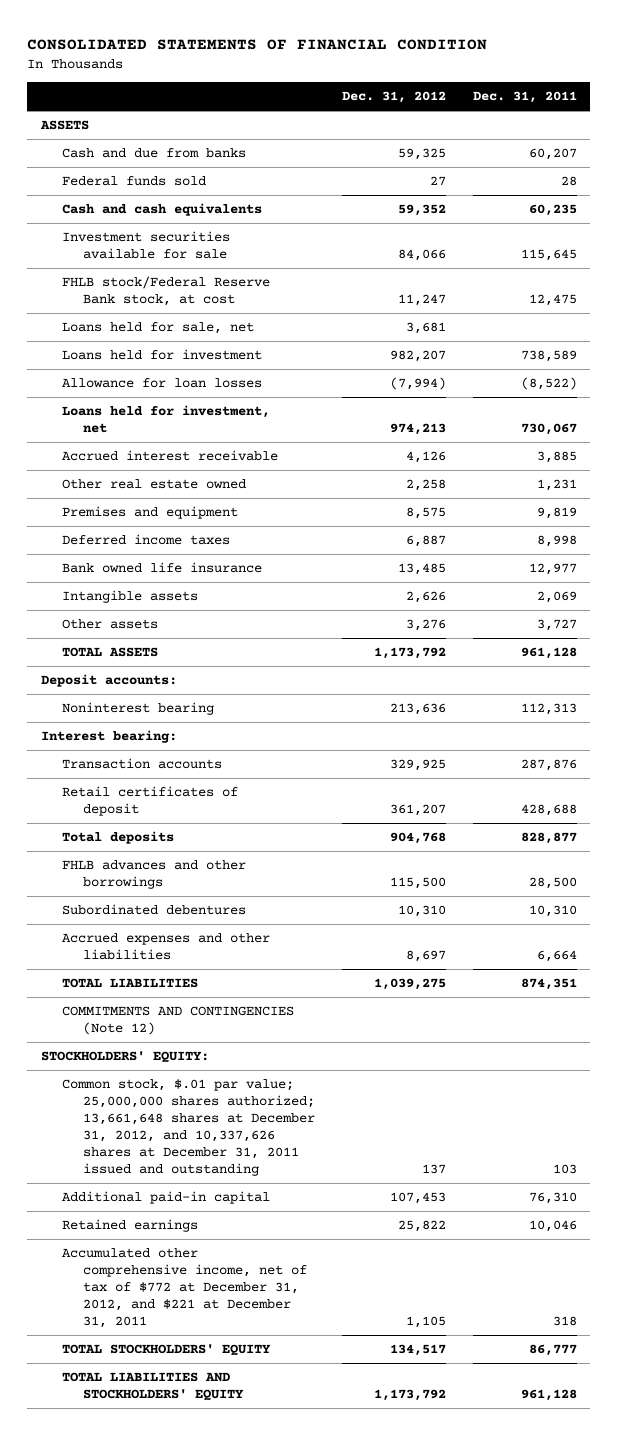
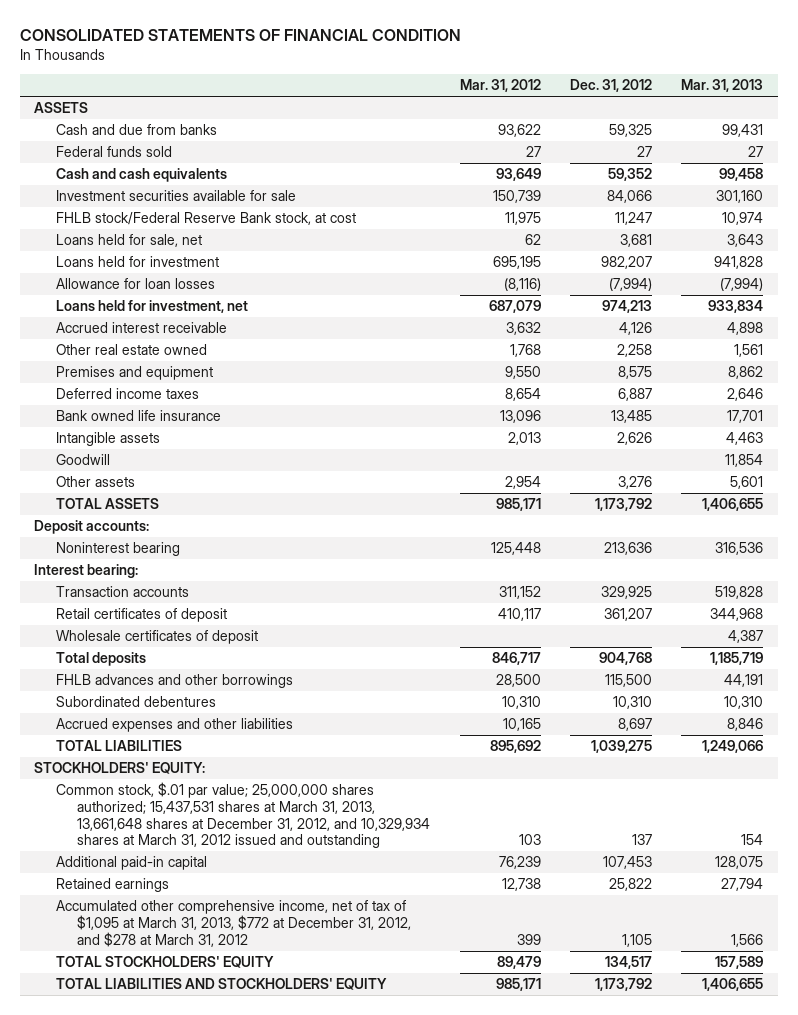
[472,91,577,104] Dec. 31, 2011 -> none
none -> [459,78,541,92] Mar. 31, 2012
none -> [681,78,764,92] Mar. 31, 2013
none -> [55,454,110,466] Goodwill
none -> [55,630,258,645] Wholesale certificates of deposit
[61,1005,294,1035] COMMITMENTS AND CONTINGENCIES (Note 12) -> none
[61,1078,316,1176] Common stock, $.01 par value; 25,000,000 shares authorized; 13,661,648 shares at December 31, 2012, and 10,337,626 shares at December 31, 2011 issued and outstanding -> [55,782,431,849] Common stock, $.01 par value; 25,000,000 shares authorized; 15,437,531 shares at March 31, 2013, 13,661,648 shares at December 31, 2012, and 10,329,934 shares at March 31, 2012 issued and outstanding
[61,1247,308,1328] Accumulated other comprehensive income, net of tax of $772 at December 31, 2012, and $221 at December 31, 2011 -> [55,900,412,947] Accumulated other comprehensive income, net of tax of $1,095 at March 31, 2013, $772 at December 31, 2012, and $278 at March 31, 2012

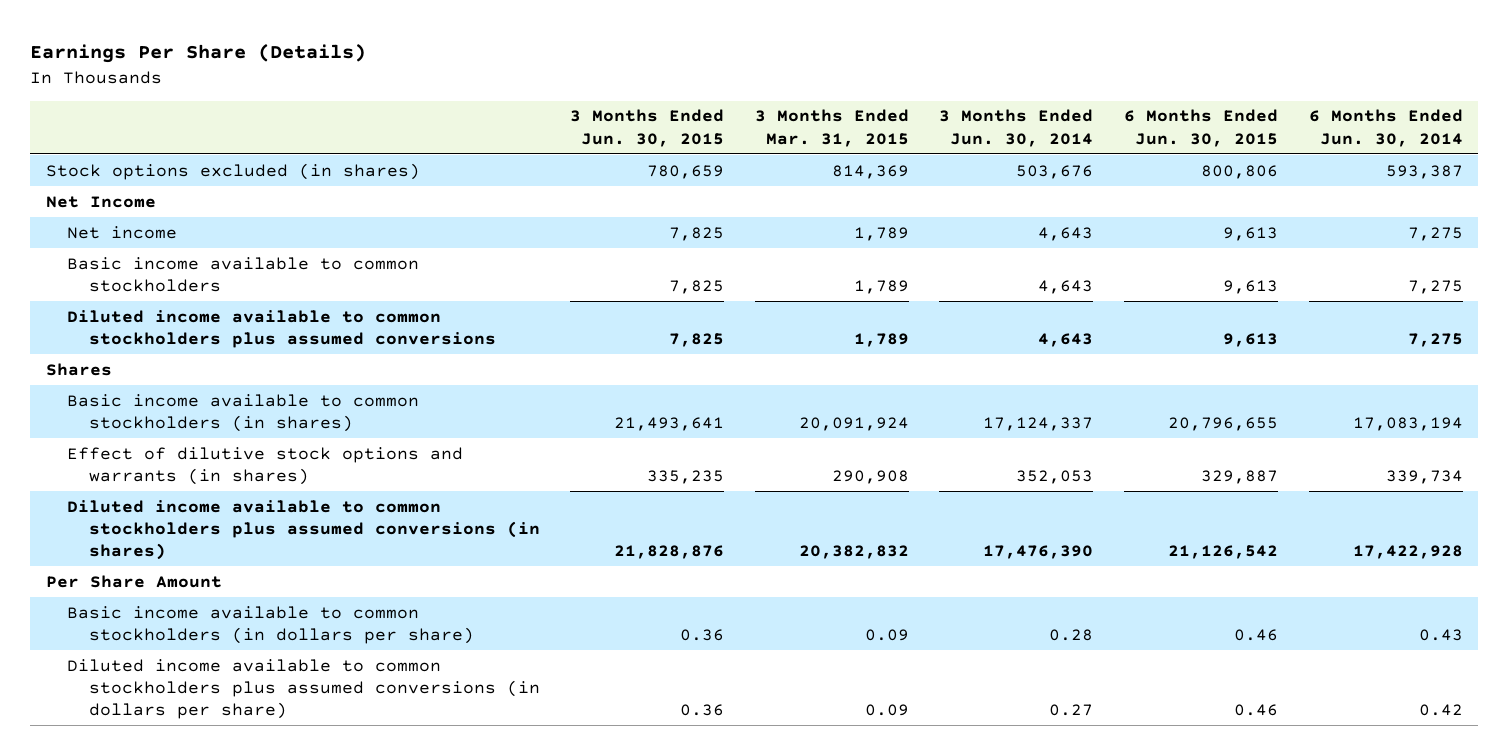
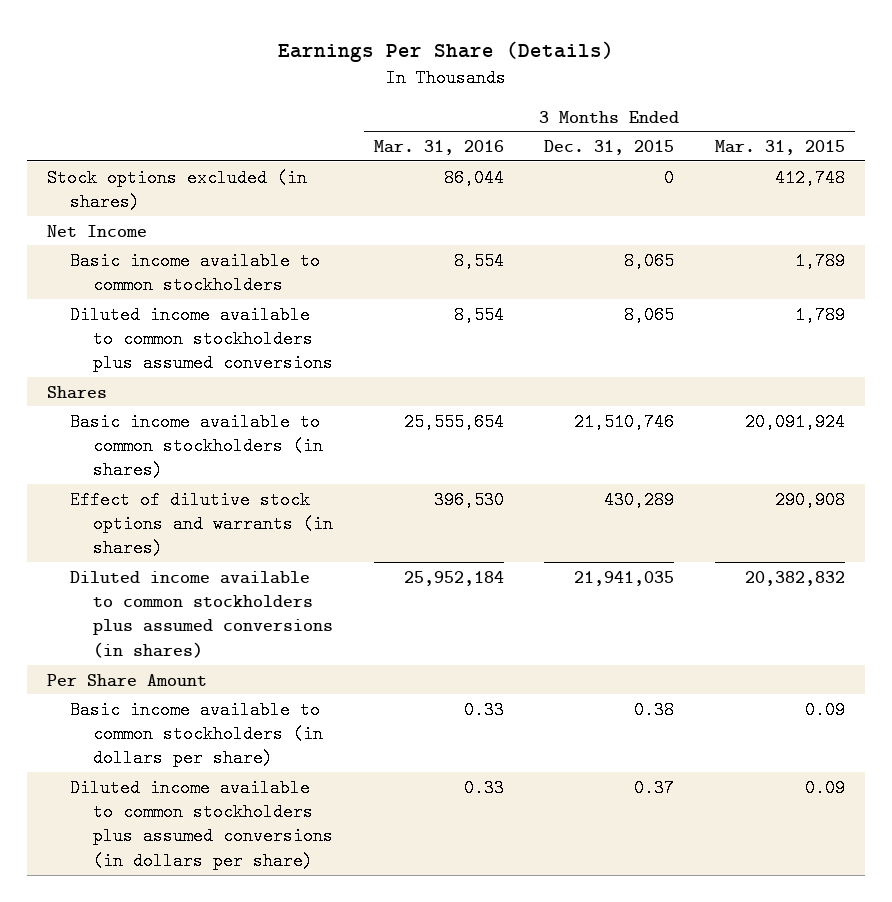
[570,109,725,147] 3 Months Ended Jun. 30, 2015 -> none
[939,109,1094,147] 3 Months Ended Jun. 30, 2014 -> none
[1124,109,1279,147] 6 Months Ended Jun. 30, 2015 -> none
[1308,109,1463,147] 6 Months Ended Jun. 30, 2014 -> none
none -> [373,139,504,155] Mar. 31, 2016
none -> [544,139,675,155] Dec. 31, 2015
[831,164,909,179] 814,369 -> [775,168,846,187] 412,748
[67,225,178,239] Net income -> none

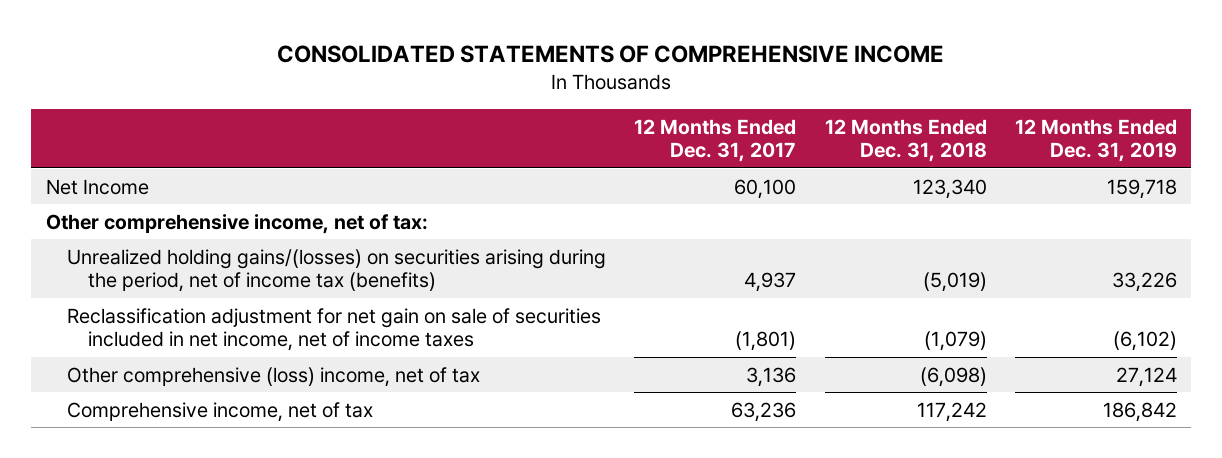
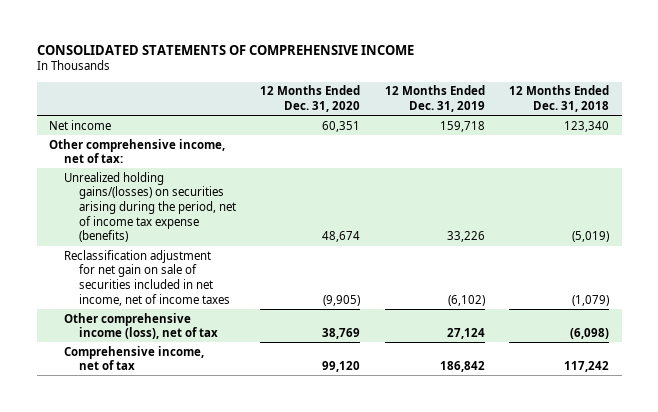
[634,118,797,163] 12 Months Ended Dec. 31, 2017 -> none
none -> [260,85,361,112] 12 Months Ended Dec. 31, 2020
[45,178,149,195] Net Income -> [49,119,112,130] Net income
[66,248,606,293] Unrealized holding gains/(losses) on securities arising during the period, net of income tax (benefits) -> [64,171,236,243] Unrealized holding gains/(losses) on securities arising during the period, net of income tax expense (benefits)
[66,366,480,387] Other comprehensive (loss) income, net of tax -> [64,312,218,340] Other comprehensive income (loss), net of tax

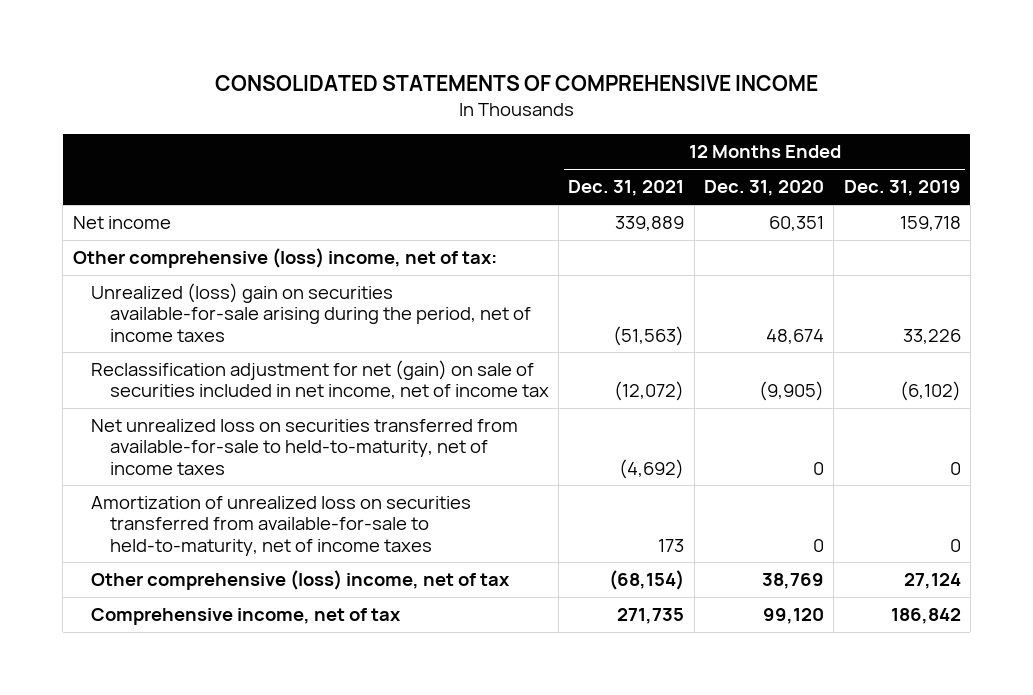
[509,85,610,112] 12 Months Ended Dec. 31, 2018 -> none
none -> [568,180,685,197] Dec. 31, 2021
[49,138,226,164] Other comprehensive income, net of tax: -> [72,248,497,269] Other comprehensive (loss) income, net of tax:
[64,171,236,243] Unrealized holding gains/(losses) on securities arising during the period, net of income tax expense (benefits) -> [91,283,531,342] Unrealized (loss) gain on securities available-for-sale arising during the period, net of income taxes
[64,249,230,306] Reclassification adjustment for net gain on sale of securities included in net income, net of income taxes -> [91,360,549,400] Reclassification adjustment for net (gain) on sale of securities included in net income, net of income tax
none -> [91,419,519,475] Net unrealized loss on securities transferred from available-for-sale to held-to-maturity, net of income taxes
none -> [91,496,472,556] Amortization of unrealized loss on securities transferred from available-for-sale to held-to-maturity, net of income taxes
[64,312,218,340] Other comprehensive income (loss), net of tax -> [91,570,511,591] Other comprehensive (loss) income, net of tax

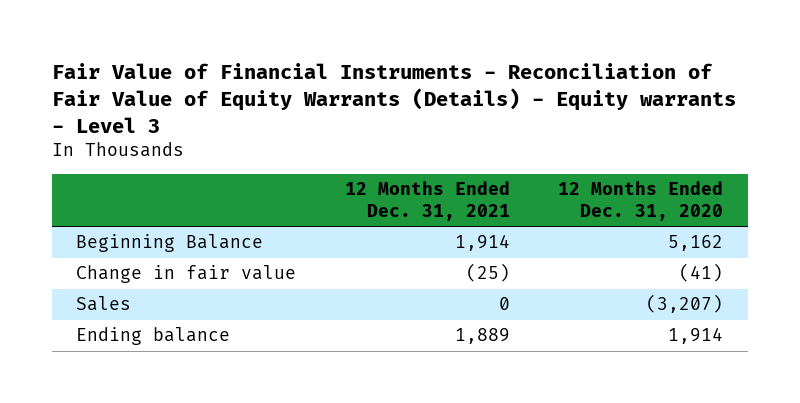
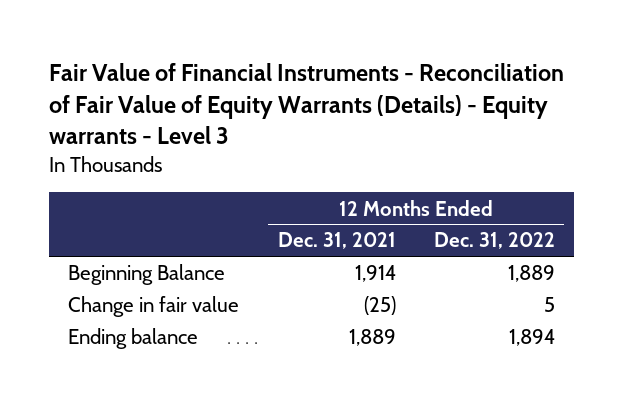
[558,181,724,222] 12 Months Ended Dec. 31, 2020 -> none
none -> [433,232,555,250] Dec. 31, 2022
[76,296,132,312] Sales -> none

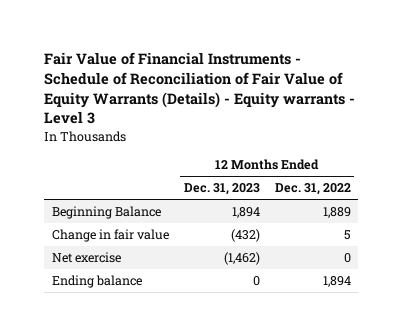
[49,62,565,145] Fair Value of Financial Instruments - Reconciliation of Fair Value of Equity Warrants (Details) - Equity warrants - Level 3 -> [44,52,356,125] Fair Value of Financial Instruments - Schedule of Reconciliation of Fair Value of Equity Warrants (Details) - Equity warrants - Level 3
[277,232,396,250] Dec. 31, 2021 -> none
none -> [183,183,260,196] Dec. 31, 2023
none -> [51,252,121,264] Net exercise

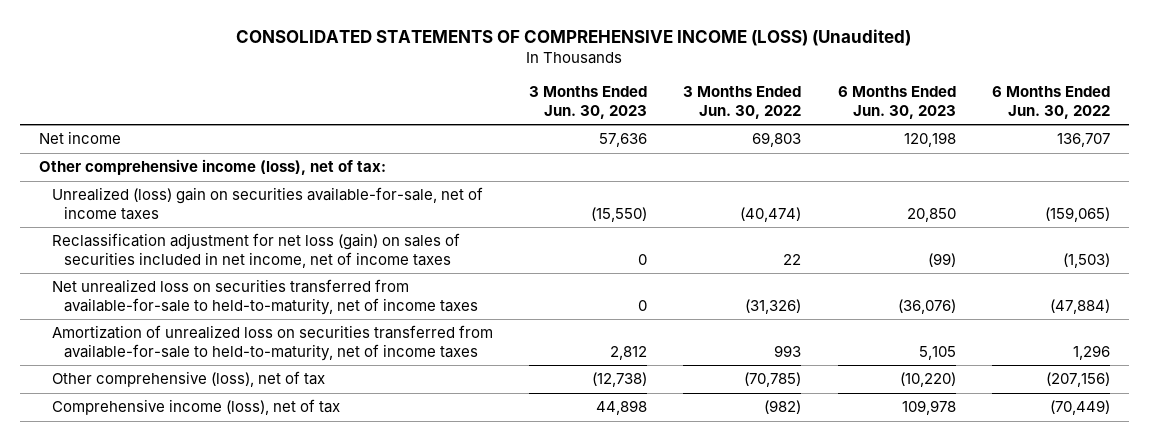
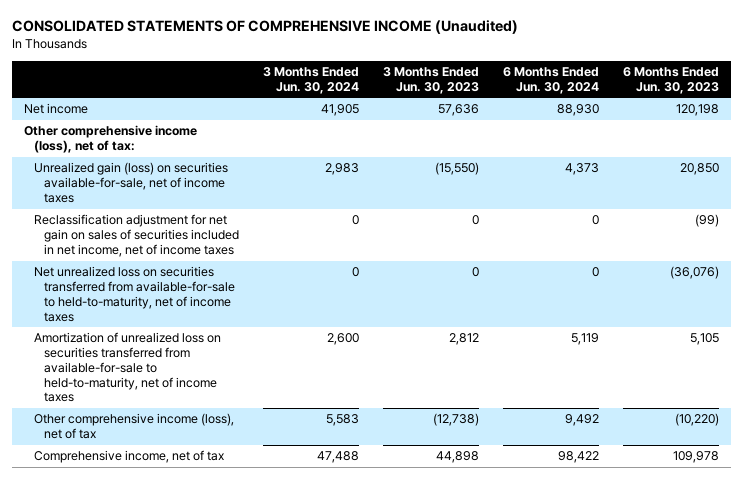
[236,29,912,47] CONSOLIDATED STATEMENTS OF COMPREHENSIVE INCOME (LOSS) (Unaudited) -> [11,20,518,35] CONSOLIDATED STATEMENTS OF COMPREHENSIVE INCOME (Unaudited)
[683,86,802,119] 3 Months Ended Jun. 30, 2022 -> none
[992,86,1111,119] 6 Months Ended Jun. 30, 2022 -> none
none -> [263,67,360,94] 3 Months Ended Jun. 30, 2024
none -> [503,67,600,94] 6 Months Ended Jun. 30, 2024
[51,187,483,220] Unrealized (loss) gain on securities available-for-sale, net of income taxes -> [34,162,229,203] Unrealized gain (loss) on securities available-for-sale, net of income taxes
[51,233,460,268] Reclassification adjustment for net loss (gain) on sales of securities included in net income, net of income taxes -> [34,214,240,257] Reclassification adjustment for net gain on sales of securities included in net income, net of income taxes
[51,371,325,388] Other comprehensive (loss), net of tax -> [34,413,235,440] Other comprehensive income (loss), net of tax
[51,399,340,416] Comprehensive income (loss), net of tax -> [34,450,225,464] Comprehensive income, net of tax

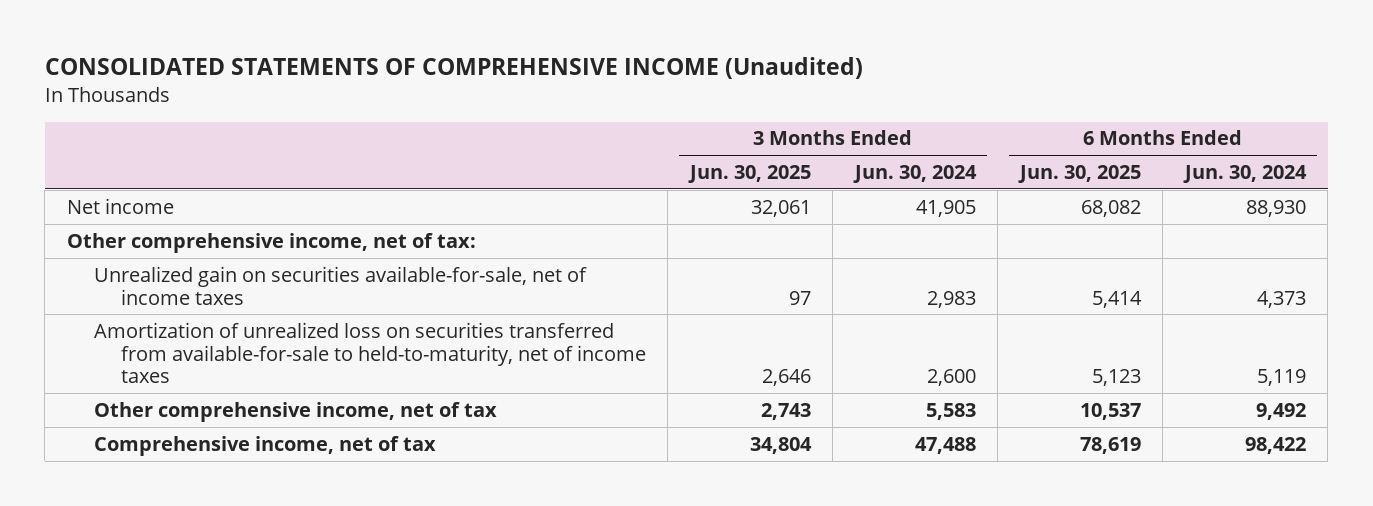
[383,67,480,94] 3 Months Ended Jun. 30, 2023 -> none
[623,67,720,94] 6 Months Ended Jun. 30, 2023 -> none
none -> [687,164,811,183] Jun. 30, 2025
none -> [1017,164,1141,183] Jun. 30, 2025
[34,214,240,257] Reclassification adjustment for net gain on sales of securities included in net income, net of income taxes -> none
[34,266,236,322] Net unrealized loss on securities transferred from available-for-sale to held-to-maturity, net of income taxes -> none
[23,125,197,154] Other comprehensive income (loss), net of tax: -> [66,232,476,253] Other comprehensive income, net of tax:
[34,162,229,203] Unrealized gain (loss) on securities available-for-sale, net of income taxes -> [93,265,587,305] Unrealized gain on securities available-for-sale, net of income taxes
[34,413,235,440] Other comprehensive income (loss), net of tax -> [93,401,497,422] Other comprehensive income, net of tax

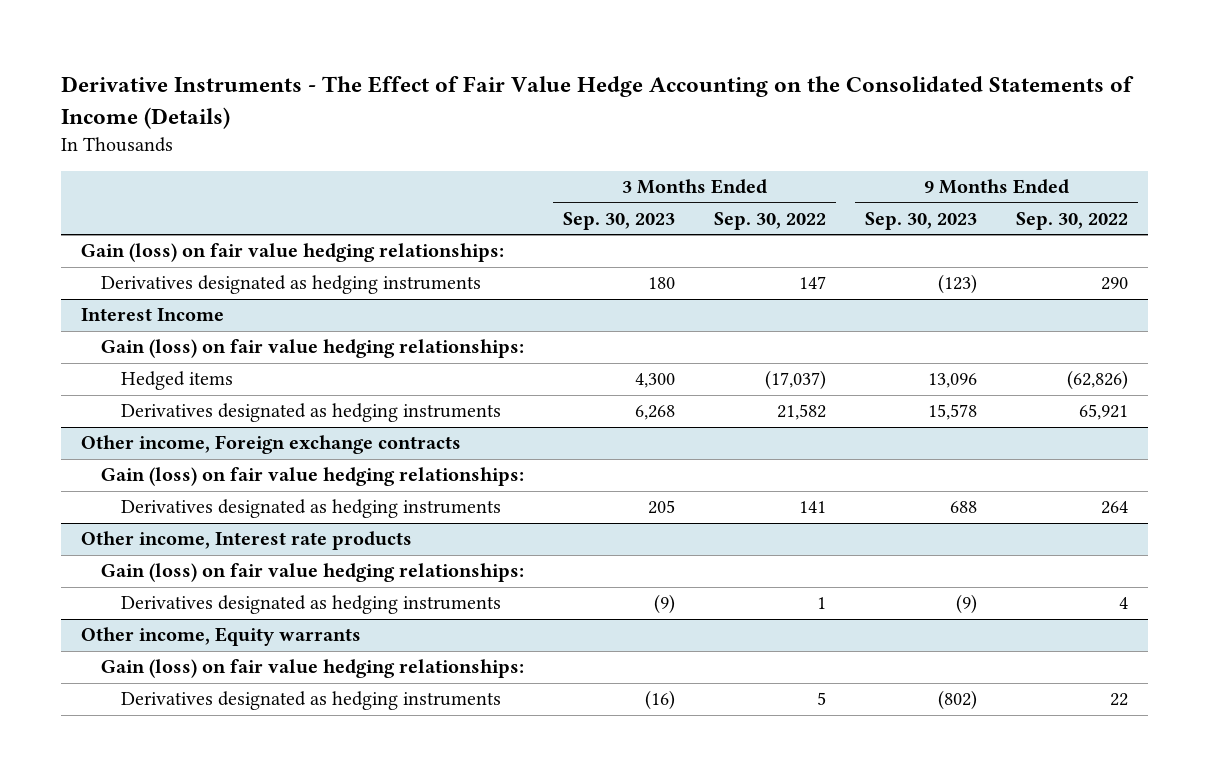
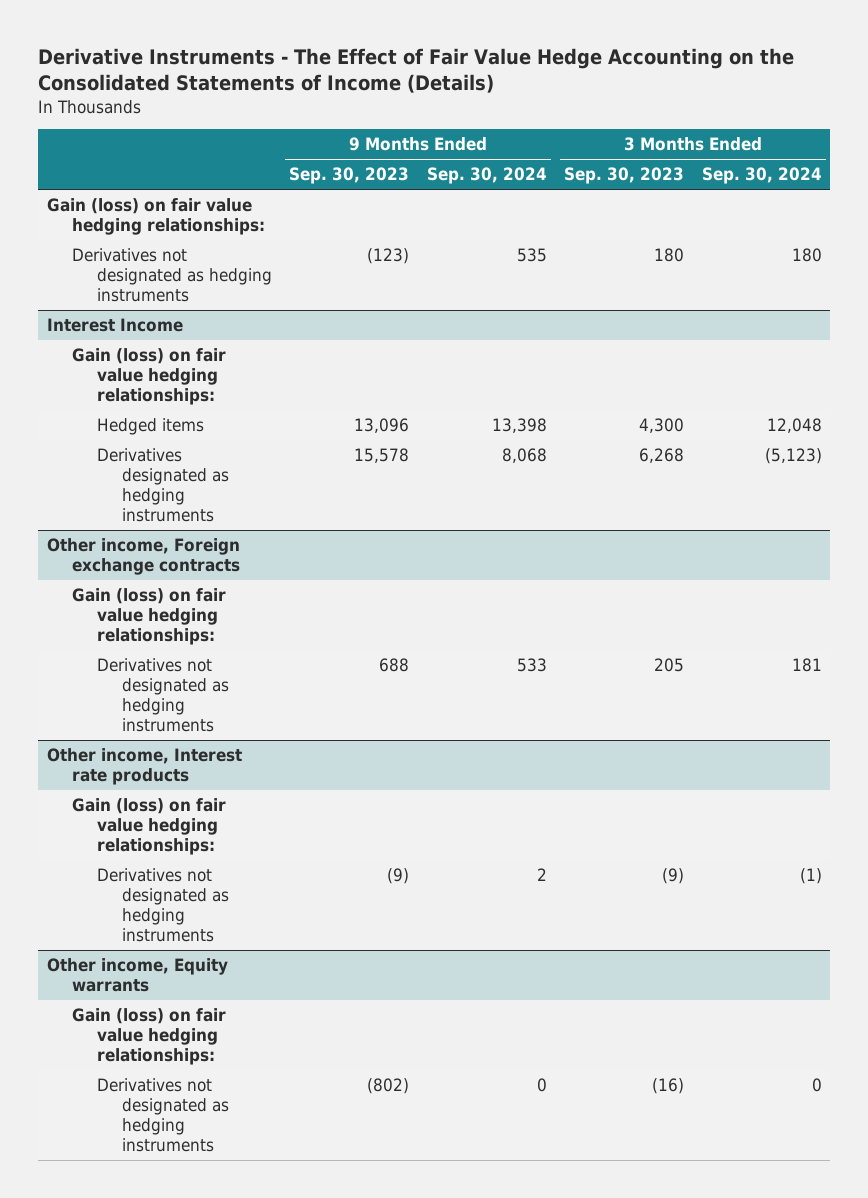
[714,211,827,230] Sep. 30, 2022 -> none
[1016,211,1129,230] Sep. 30, 2022 -> none
none -> [426,167,547,185] Sep. 30, 2024
none -> [701,167,822,185] Sep. 30, 2024
[100,275,481,295] Derivatives designated as hedging instruments -> [71,248,272,302] Derivatives not designated as hedging instruments
[120,499,501,519] Derivatives designated as hedging instruments -> [96,658,229,732] Derivatives not designated as hedging instruments
[120,595,501,615] Derivatives designated as hedging instruments -> [96,868,229,942] Derivatives not designated as hedging instruments
[120,691,501,711] Derivatives designated as hedging instruments -> [96,1078,229,1152] Derivatives not designated as hedging instruments

